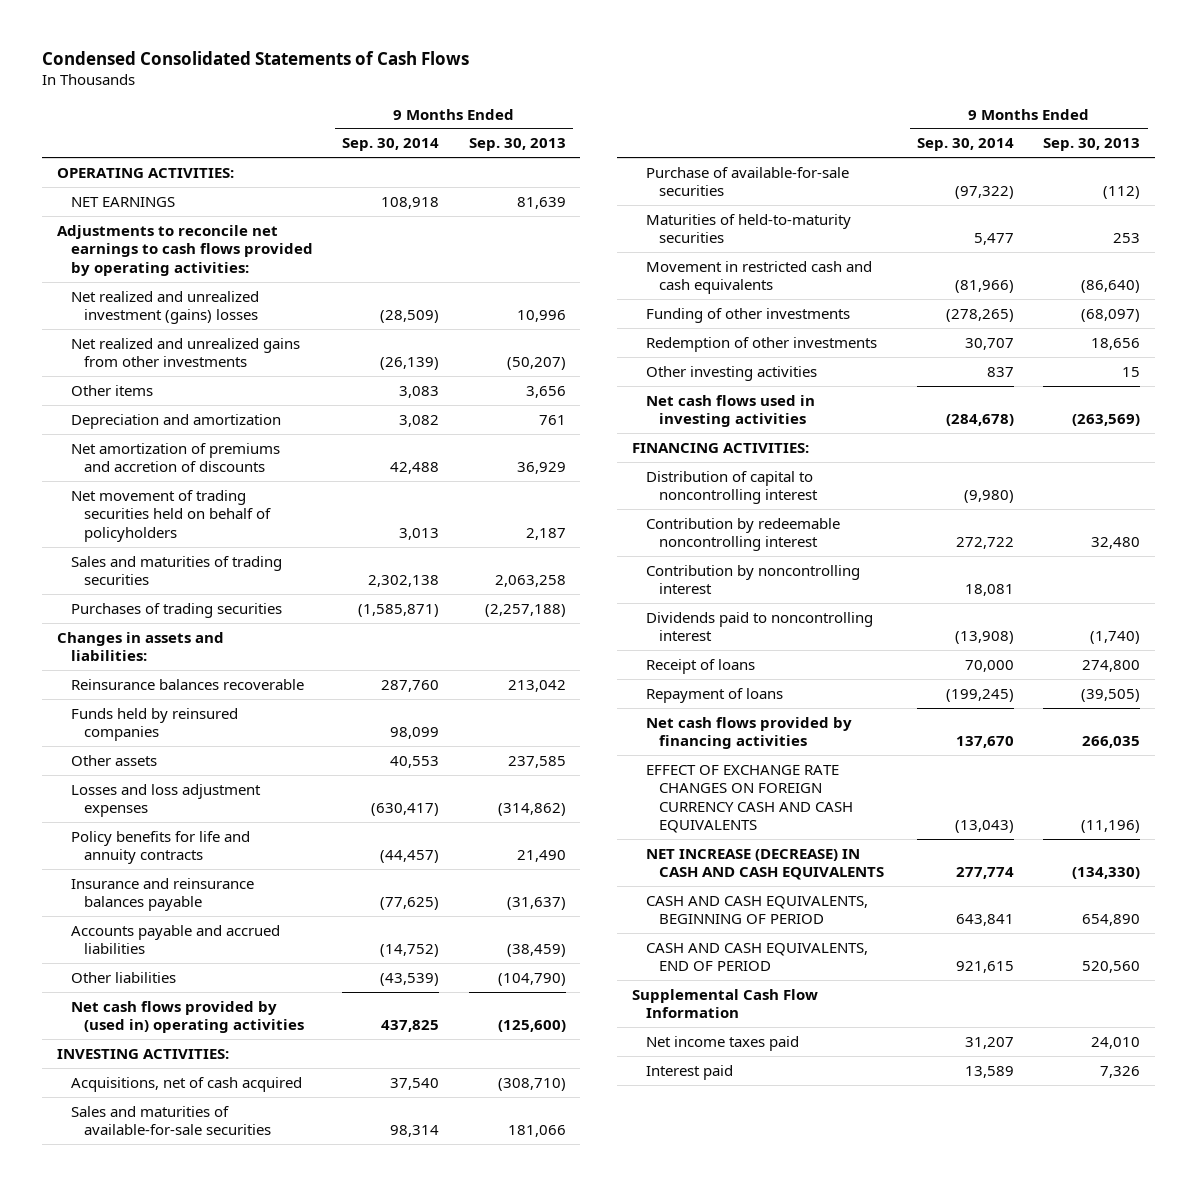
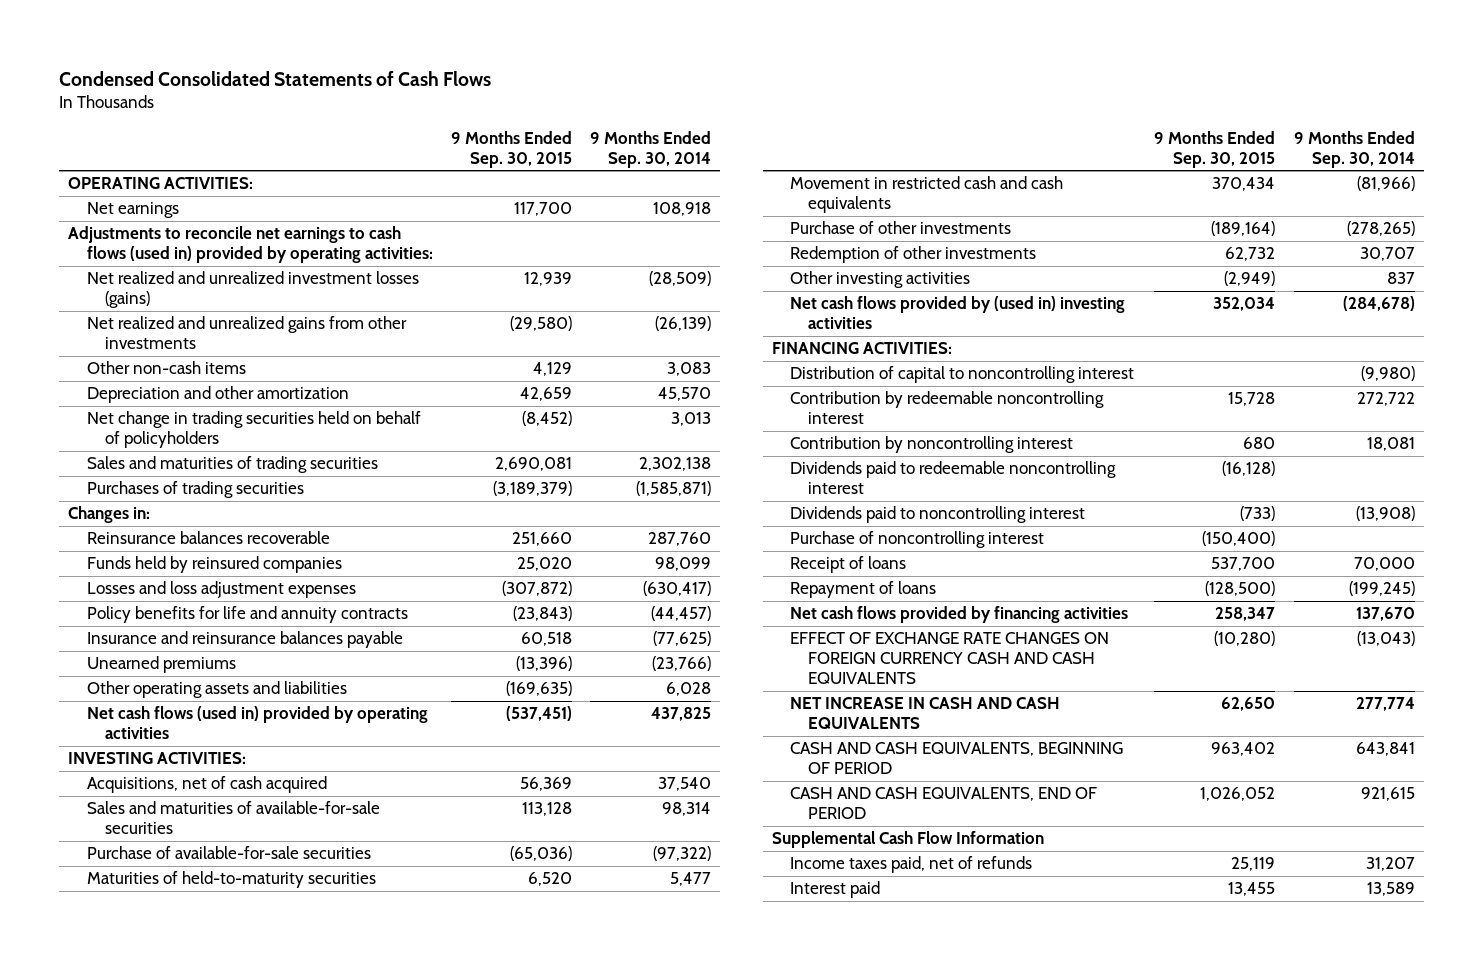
[468,138,566,152] Sep. 30, 2013 -> none
none -> [450,130,572,168] 9 Months Ended Sep. 30, 2015
[70,196,175,207] NET EARNINGS -> [86,202,179,219] Net earnings
[57,224,313,276] Adjustments to reconcile net earnings to cash flows provided by operating activities: -> [68,226,433,264] Adjustments to reconcile net earnings to cash flows (used in) provided by operating activities:
[70,290,259,325] Net realized and unrealized investment (gains) losses -> [86,271,419,309] Net realized and unrealized investment losses (gains)
[70,442,280,473] Net amortization of premiums and accretion of discounts -> none
[70,384,153,396] Other items -> [86,361,246,375] Other non-cash items
[70,413,281,429] Depreciation and amortization -> [86,386,349,404] Depreciation and other amortization
[399,414,440,427] 3,082 -> [658,387,712,402] 45,570
[70,489,272,542] Net movement of trading securities held on behalf of policyholders -> [86,411,421,449] Net change in trading securities held on behalf of policyholders
[57,631,225,662] Changes in assets and liabilities: -> [68,506,151,524] Changes in:
[70,754,157,766] Other assets -> none
[70,924,280,955] Accounts payable and accrued liabilities -> none
[70,971,176,983] Other liabilities -> none
none -> [86,656,236,674] Unearned premiums
none -> [86,681,347,699] Other operating assets and liabilities
[70,1000,305,1034] Net cash flows provided by (used in) operating activities -> [86,706,428,740] Net cash flows (used in) provided by operating activities
[645,307,850,323] Funding of other investments -> [790,221,1012,235] Purchase of other investments
[645,394,815,428] Net cash flows used in investing activities -> [790,296,1126,330] Net cash flows provided by (used in) investing activities
none -> [790,461,1117,495] Dividends paid to redeemable noncontrolling interest
none -> [790,531,1045,549] Purchase of noncontrolling interest
[645,848,885,881] NET INCREASE (DECREASE) IN CASH AND CASH EQUIVALENTS -> [790,697,1061,730] NET INCREASE IN CASH AND CASH EQUIVALENTS
[645,1035,799,1051] Net income taxes paid -> [790,856,1033,874] Income taxes paid, net of refunds

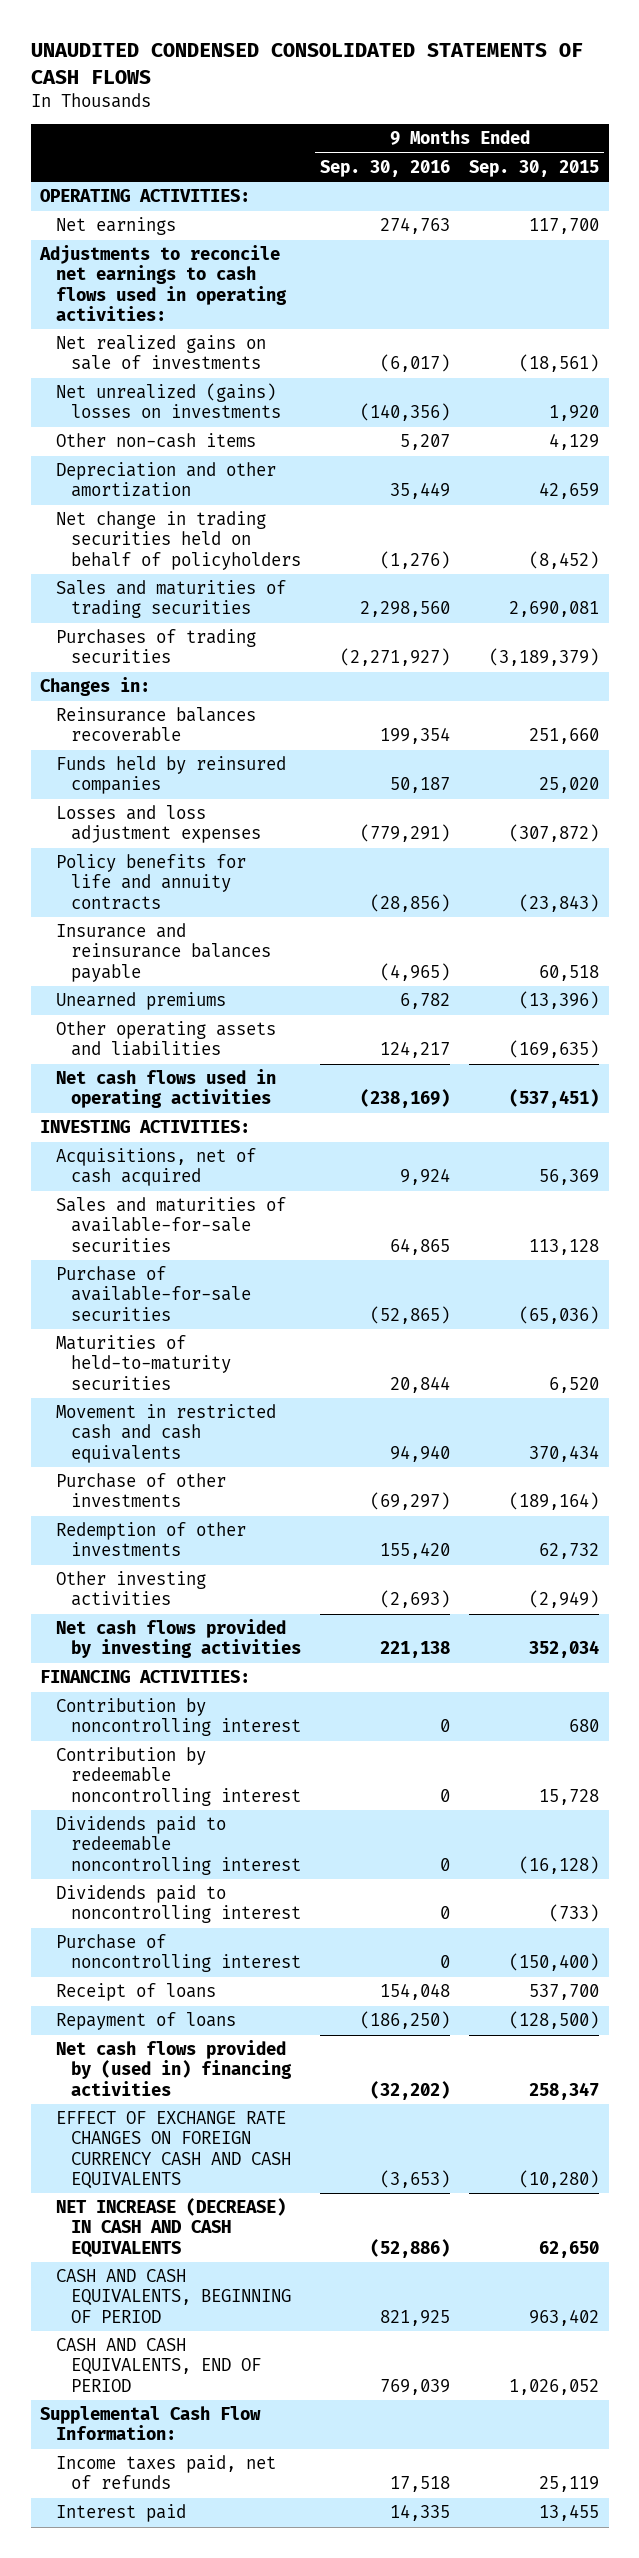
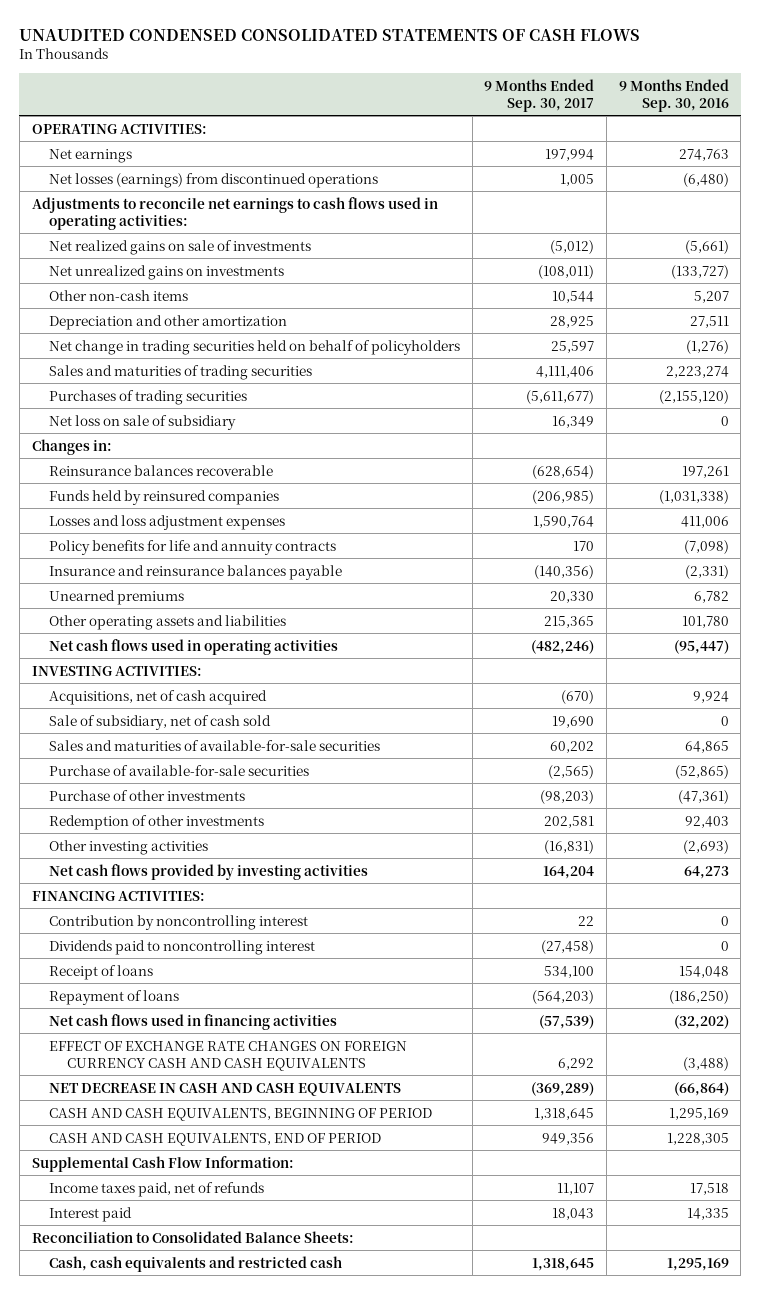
[469,159,600,177] Sep. 30, 2015 -> none
none -> [484,78,595,112] 9 Months Ended Sep. 30, 2017
none -> [49,172,379,188] Net losses (earnings) from discontinued operations
[380,354,451,373] (6,017) -> [684,239,729,254] (5,661)
[55,383,282,419] Net unrealized (gains) losses on investments -> [49,264,285,280] Net unrealized gains on investments
[360,403,451,422] (140,356) -> [670,264,729,279] (133,727)
[390,482,451,500] 35,449 -> [689,315,729,328] 27,511
[360,601,451,618] 2,298,560 -> [665,365,729,378] 2,223,274
[340,648,451,667] (2,271,927) -> [658,389,729,404] (2,155,120)
none -> [49,414,237,430] Net loss on sale of subsidiary
[380,727,451,745] 199,354 -> [681,465,729,478] 197,261
[390,777,451,794] 50,187 -> [658,489,729,504] (1,031,338)
[360,824,451,843] (779,291) -> [680,515,729,528] 411,006
[370,893,451,912] (28,856) -> [683,539,729,554] (7,098)
[380,962,451,981] (4,965) -> [684,564,729,579] (2,331)
[380,1041,451,1059] 124,217 -> [681,615,729,628] 101,780
[360,1089,451,1109] (238,169) -> [673,639,729,654] (95,447)
none -> [49,714,272,730] Sale of subsidiary, net of cash sold
[55,1335,232,1390] Maturities of held-to-maturity securities -> none
[55,1404,276,1463] Movement in restricted cash and cash equivalents -> none
[370,1492,451,1511] (69,297) -> [677,789,729,804] (47,361)
[380,1542,451,1560] 155,420 -> [684,815,729,828] 92,403
[380,1641,451,1659] 221,138 -> [683,865,729,879] 64,273
[55,1747,302,1806] Contribution by redeemable noncontrolling interest -> none
[55,1816,302,1875] Dividends paid to redeemable noncontrolling interest -> none
[55,1934,302,1973] Purchase of noncontrolling interest -> none
[55,2040,293,2096] Net cash flows provided by (used in) financing activities -> [49,1013,338,1030] Net cash flows used in financing activities
[380,2169,451,2188] (3,653) -> [682,1056,729,1071] (3,488)
[55,2198,286,2257] NET INCREASE (DECREASE) IN CASH AND CASH EQUIVALENTS -> [49,1082,402,1096] NET DECREASE IN CASH AND CASH EQUIVALENTS
[370,2238,451,2258] (52,886) -> [673,1081,729,1096] (66,864)
[380,2309,451,2326] 821,925 -> [668,1107,729,1120] 1,295,169
[380,2378,451,2395] 769,039 -> [666,1132,729,1145] 1,228,305
none -> [31,1230,354,1243] Reconciliation to Consolidated Balance Sheets:
none -> [49,1255,343,1272] Cash, cash equivalents and restricted cash

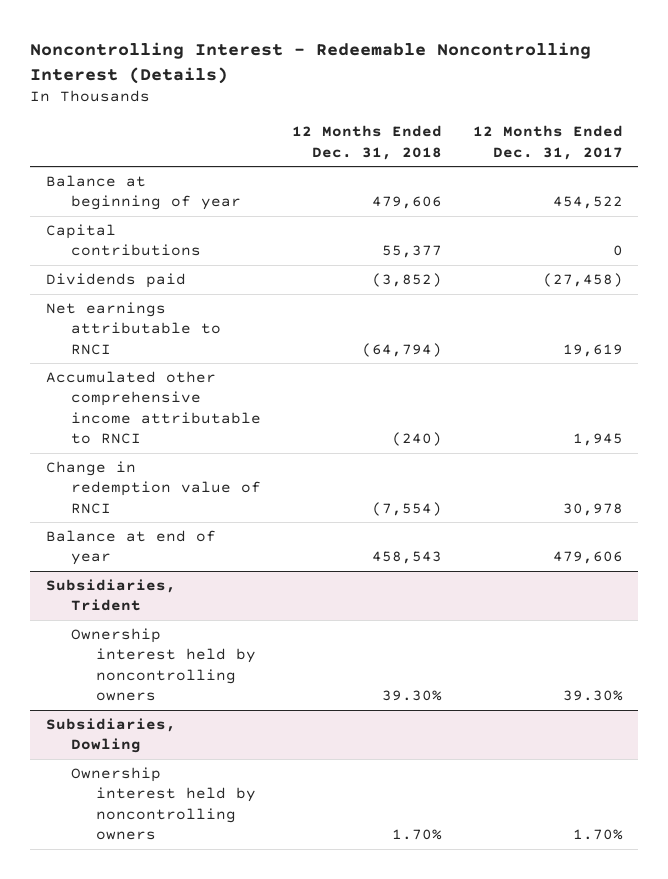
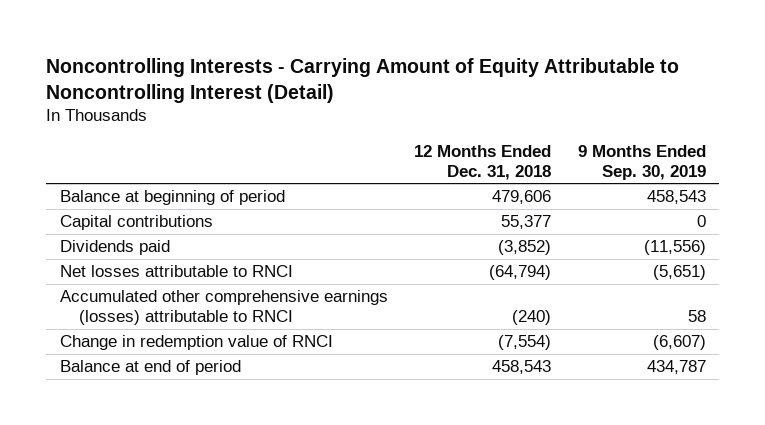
[30,42,592,84] Noncontrolling Interest - Redeemable Noncontrolling Interest (Details) -> [46,57,680,103] Noncontrolling Interests - Carrying Amount of Equity Attributable to Noncontrolling Interest (Detail)
[472,125,623,160] 12 Months Ended Dec. 31, 2017 -> none
none -> [577,144,706,180] 9 Months Ended Sep. 30, 2019
[45,175,241,211] Balance at beginning of year -> [59,190,285,206] Balance at beginning of period
[45,302,221,355] Net earnings attributable to RNCI -> [59,265,293,278] Net losses attributable to RNCI
[45,371,261,444] Accumulated other comprehensive income attributable to RNCI -> [59,290,388,326] Accumulated other comprehensive earnings (losses) attributable to RNCI
[45,579,176,612] Subsidiaries, Trident -> none
[70,628,256,701] Ownership interest held by noncontrolling owners -> none
[45,718,176,754] Subsidiaries, Dowling -> none
[70,767,256,840] Ownership interest held by noncontrolling owners -> none
[45,530,216,566] Balance at end of year -> [59,360,241,376] Balance at end of period

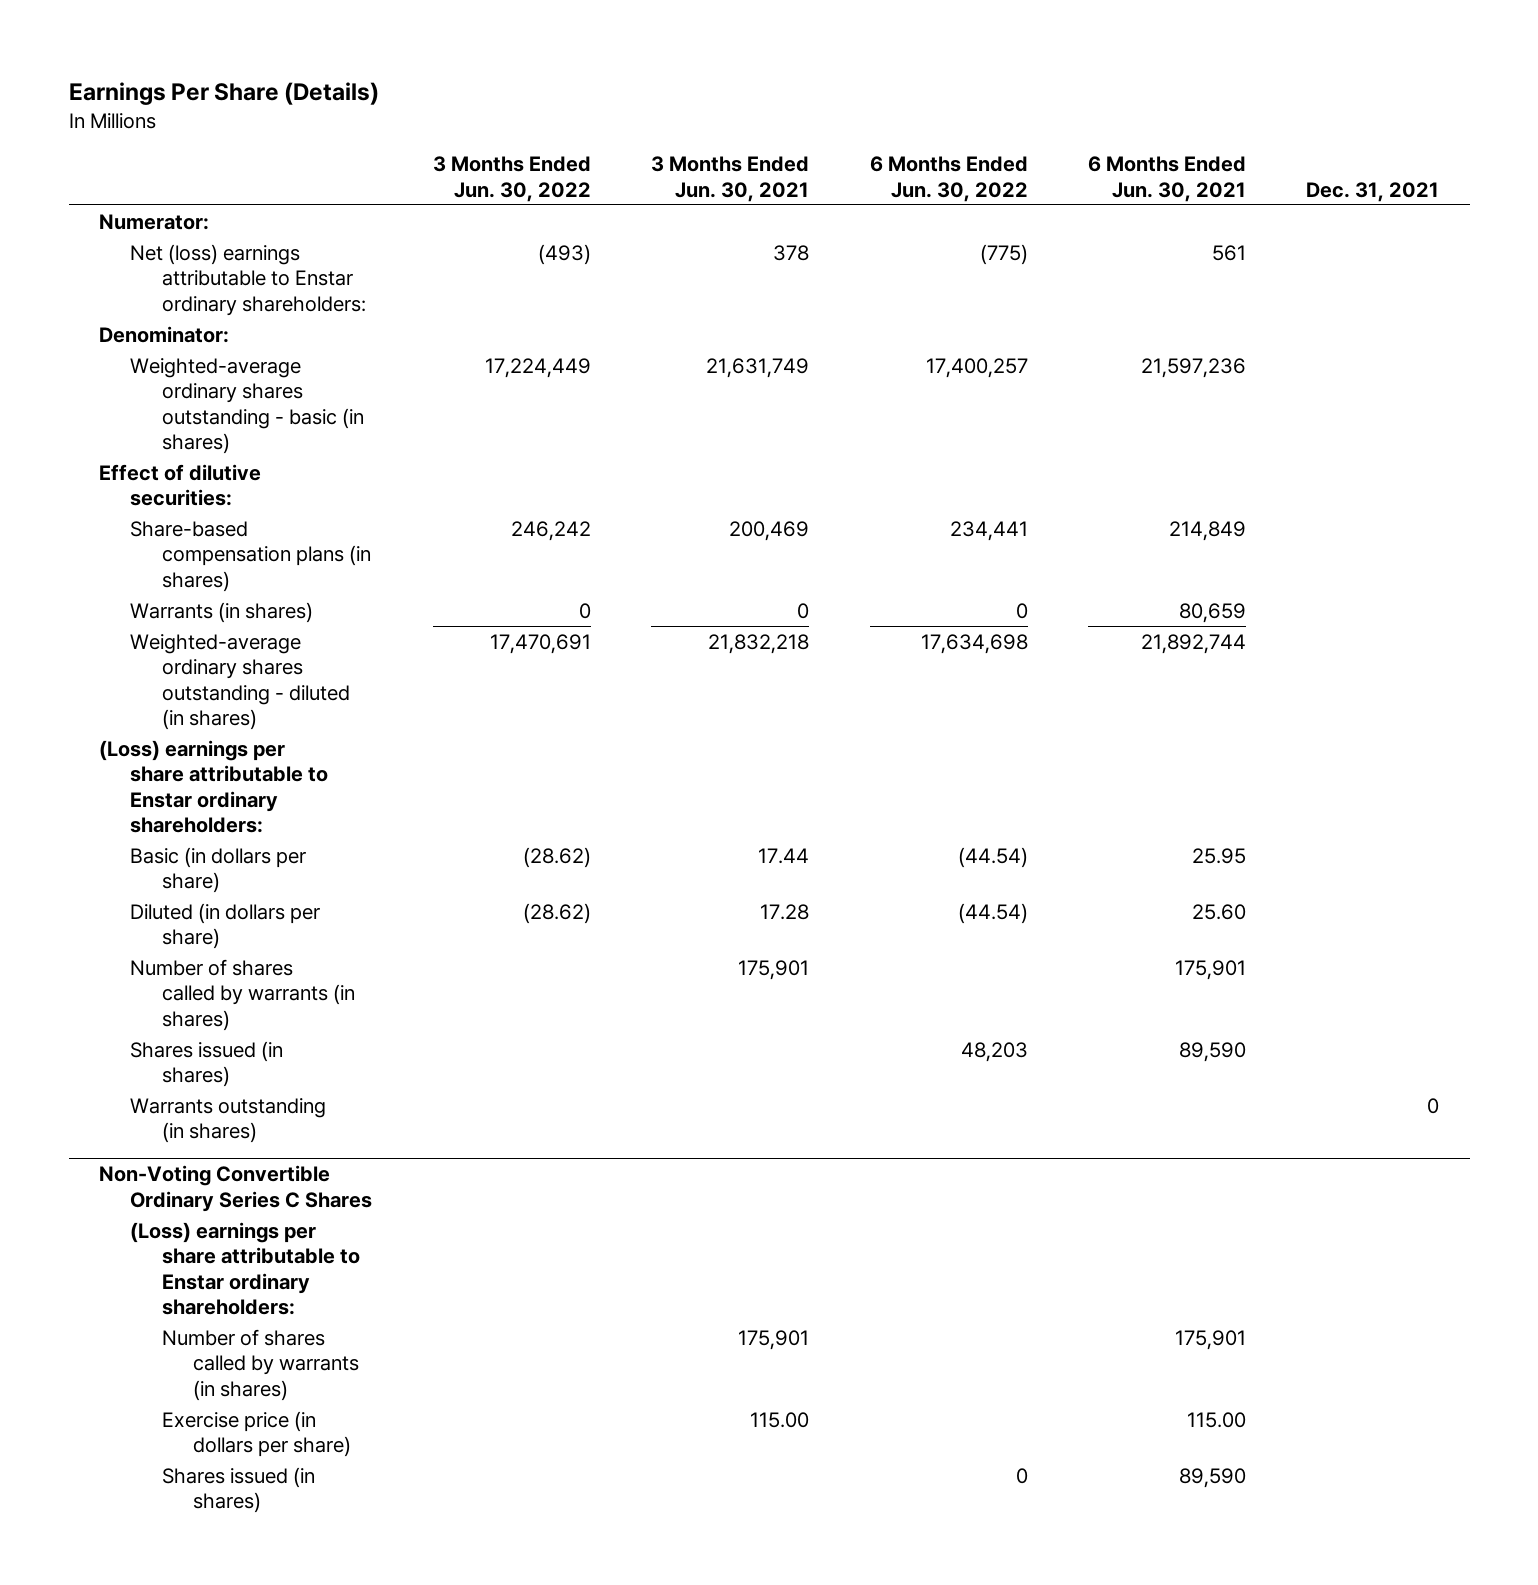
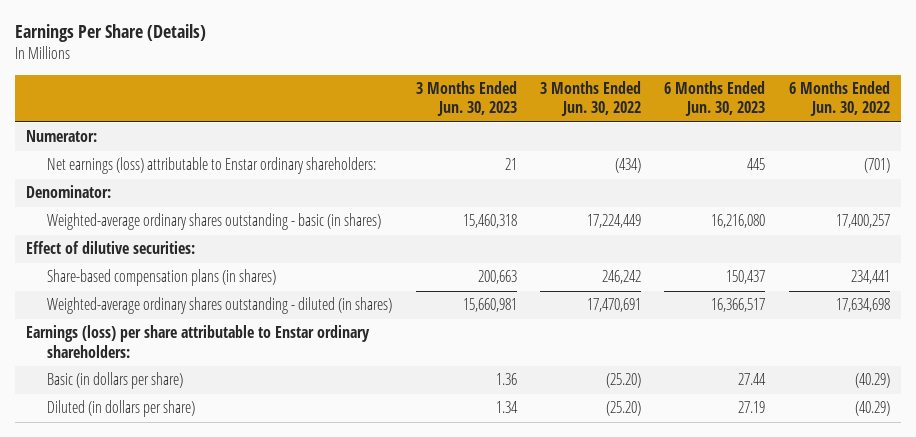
[651,156,810,202] 3 Months Ended Jun. 30, 2021 -> none
[1088,156,1247,202] 6 Months Ended Jun. 30, 2021 -> none
[1306,181,1440,202] Dec. 31, 2021 -> none
none -> [415,80,517,117] 3 Months Ended Jun. 30, 2023
none -> [664,80,766,117] 6 Months Ended Jun. 30, 2023
[130,243,366,316] Net (loss) earnings attributable to Enstar ordinary shareholders: -> [47,157,377,175] Net earnings (loss) attributable to Enstar ordinary shareholders:
[537,243,591,265] (493) -> [615,158,642,174] (434)
[979,243,1028,265] (775) -> [863,158,890,174] (701)
[130,601,314,623] Warrants (in shares) -> none
[130,958,355,1031] Number of shares called by warrants (in shares) -> none
[130,1040,284,1088] Shares issued (in shares) -> none
[130,1097,327,1144] Warrants outstanding (in shares) -> none
[98,1165,373,1212] Non-Voting Convertible Ordinary Series C Shares -> none
[130,1221,360,1316] (Loss) earnings per share attributable to Enstar ordinary shareholders: -> none
[161,1328,360,1401] Number of shares called by warrants (in shares) -> none
[161,1410,352,1458] Exercise price (in dollars per share) -> none
[161,1466,315,1514] Shares issued (in shares) -> none
[98,739,329,834] (Loss) earnings per share attributable to Enstar ordinary shareholders: -> [26,325,371,358] Earnings (loss) per share attributable to Enstar ordinary shareholders:
[522,846,591,868] (28.62) -> [606,373,642,389] (25.20)
[957,846,1028,868] (44.54) -> [854,373,890,389] (40.29)
[522,902,591,924] (28.62) -> [606,401,642,417] (25.20)
[957,902,1028,924] (44.54) -> [854,401,890,417] (40.29)

